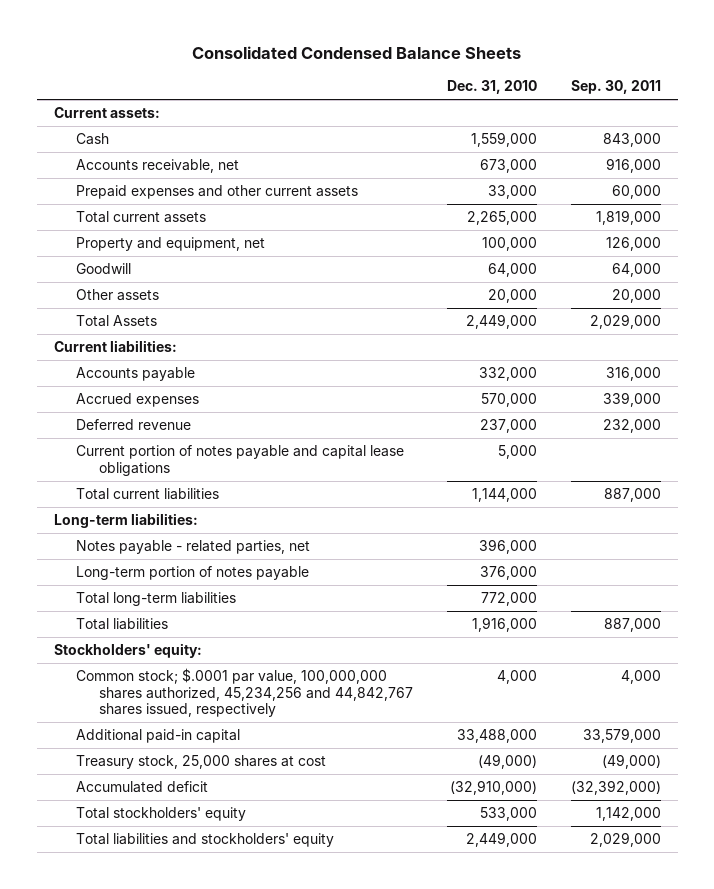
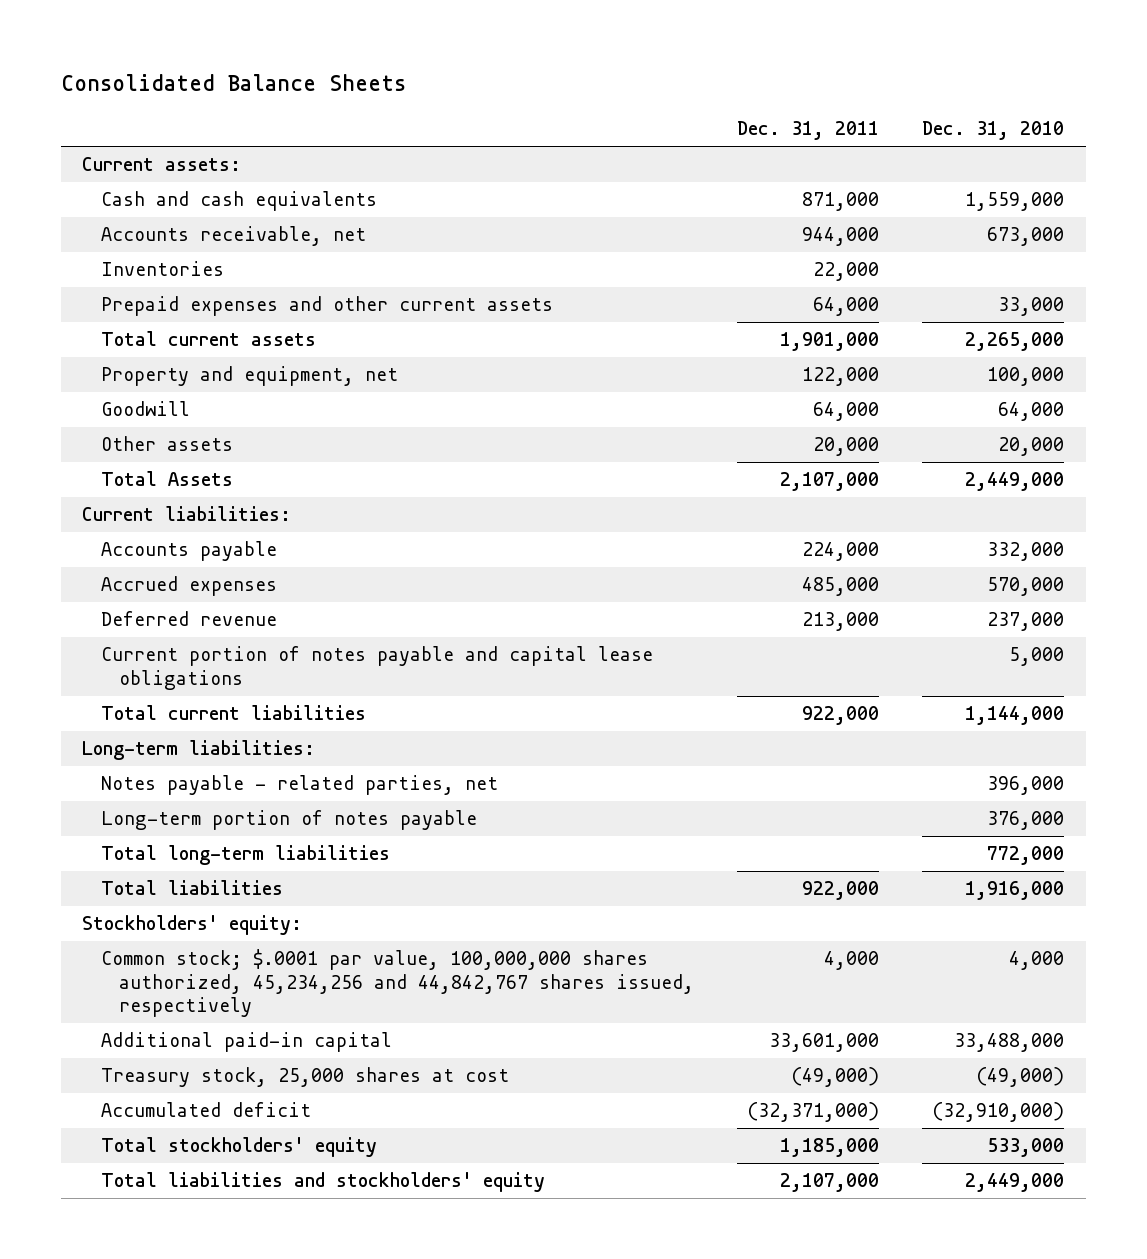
[192,45,522,59] Consolidated Condensed Balance Sheets -> [60,74,406,92] Consolidated Balance Sheets
[570,80,661,95] Sep. 30, 2011 -> none
none -> [737,121,880,141] Dec. 31, 2011
[76,133,110,146] Cash -> [100,191,377,212] Cash and cash equivalents
none -> [100,261,224,277] Inventories

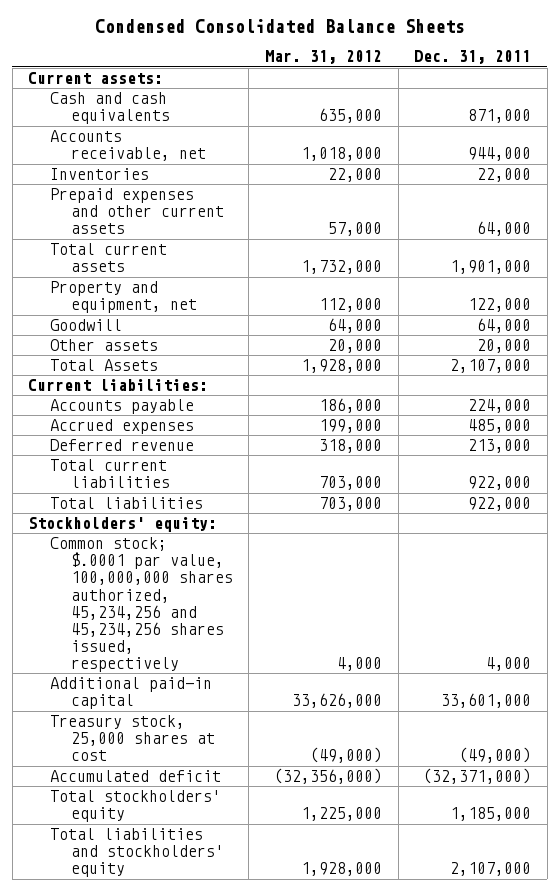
[60,74,406,92] Consolidated Balance Sheets -> [94,18,465,33] Condensed Consolidated Balance Sheets
[922,121,1065,141] Dec. 31, 2010 -> none
none -> [264,50,382,65] Mar. 31, 2012
[100,646,653,690] Current portion of notes payable and capital lease obligations -> none
[82,740,316,761] Long-term liabilities: -> none
[100,775,498,796] Notes payable - related parties, net -> none
[100,810,477,831] Long-term portion of notes payable -> none
[100,845,390,866] Total long-term liabilities -> none
[100,949,695,1018] Common stock; $.0001 par value, 100,000,000 shares authorized, 45,234,256 and 44,842,767 shares issued, respectively -> [49,537,233,672] Common stock; $.0001 par value, 100,000,000 shares authorized, 45,234,256 and 45,234,256 shares issued, respectively

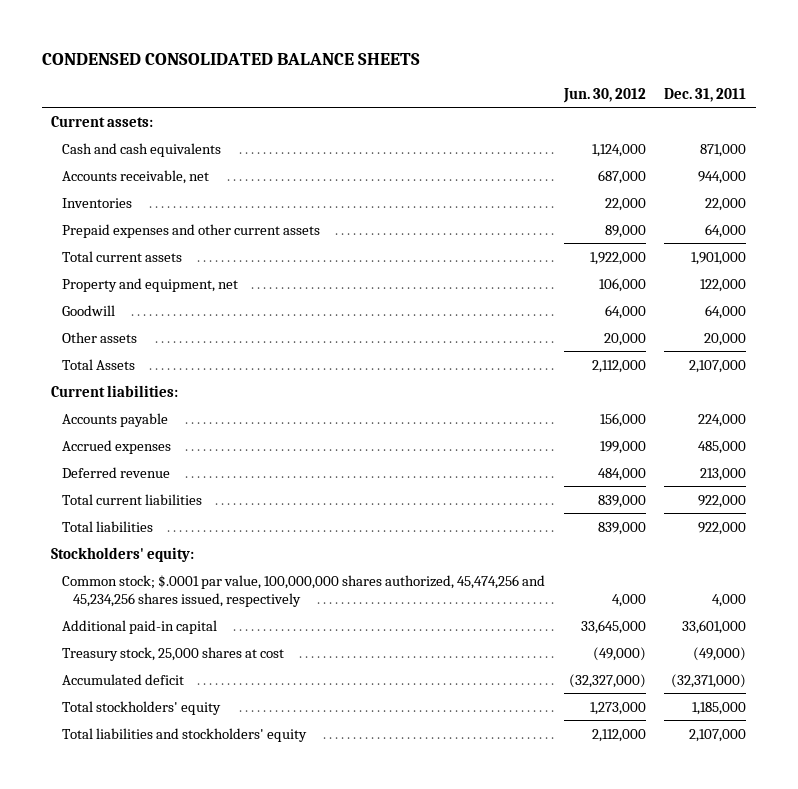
[94,18,465,33] Condensed Consolidated Balance Sheets -> [41,53,420,66] CONDENSED CONSOLIDATED BALANCE SHEETS
[264,50,382,65] Mar. 31, 2012 -> none
none -> [562,87,646,103] Jun. 30, 2012
[49,537,233,672] Common stock; $.0001 par value, 100,000,000 shares authorized, 45,234,256 and 45,234,256 shares issued, respectively -> [61,574,545,607] Common stock; $.0001 par value, 100,000,000 shares authorized, 45,474,256 and 45,234,256 shares issued, respectively

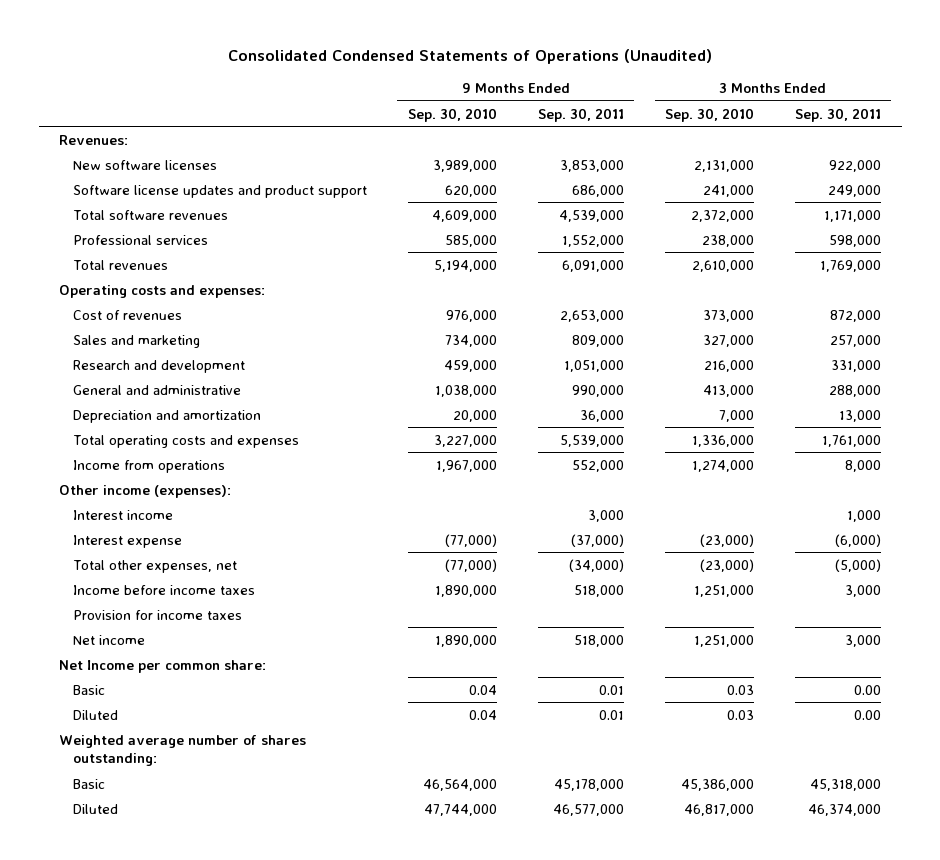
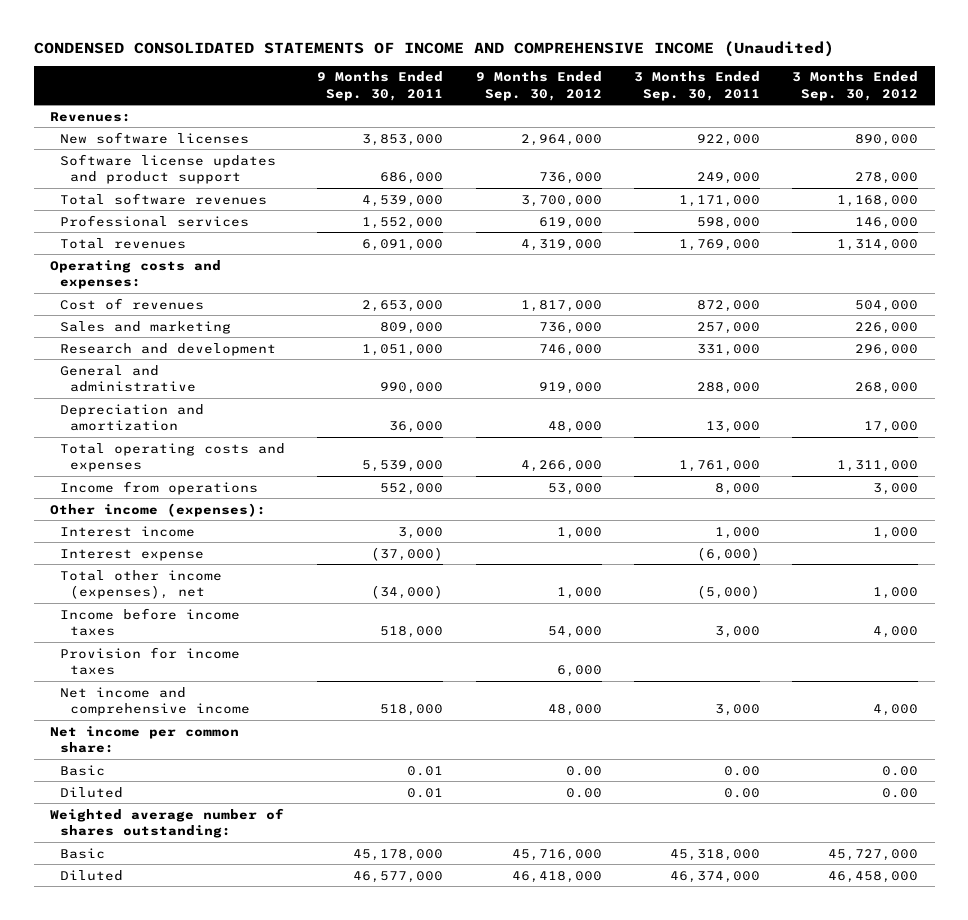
[228,49,713,65] Consolidated Condensed Statements of Operations (Unaudited) -> [33,41,834,58] CONDENSED CONSOLIDATED STATEMENTS OF INCOME AND COMPREHENSIVE INCOME (Unaudited)
[407,107,497,122] Sep. 30, 2010 -> none
[664,107,754,122] Sep. 30, 2010 -> none
none -> [475,71,602,101] 9 Months Ended Sep. 30, 2012
none -> [792,71,919,101] 3 Months Ended Sep. 30, 2012
[72,559,237,573] Total other expenses, net -> [60,569,223,599] Total other income (expenses), net
[72,634,145,645] Net income -> [60,686,251,716] Net income and comprehensive income
[59,659,267,673] Net Income per common share: -> [49,725,239,753] Net income per common share:

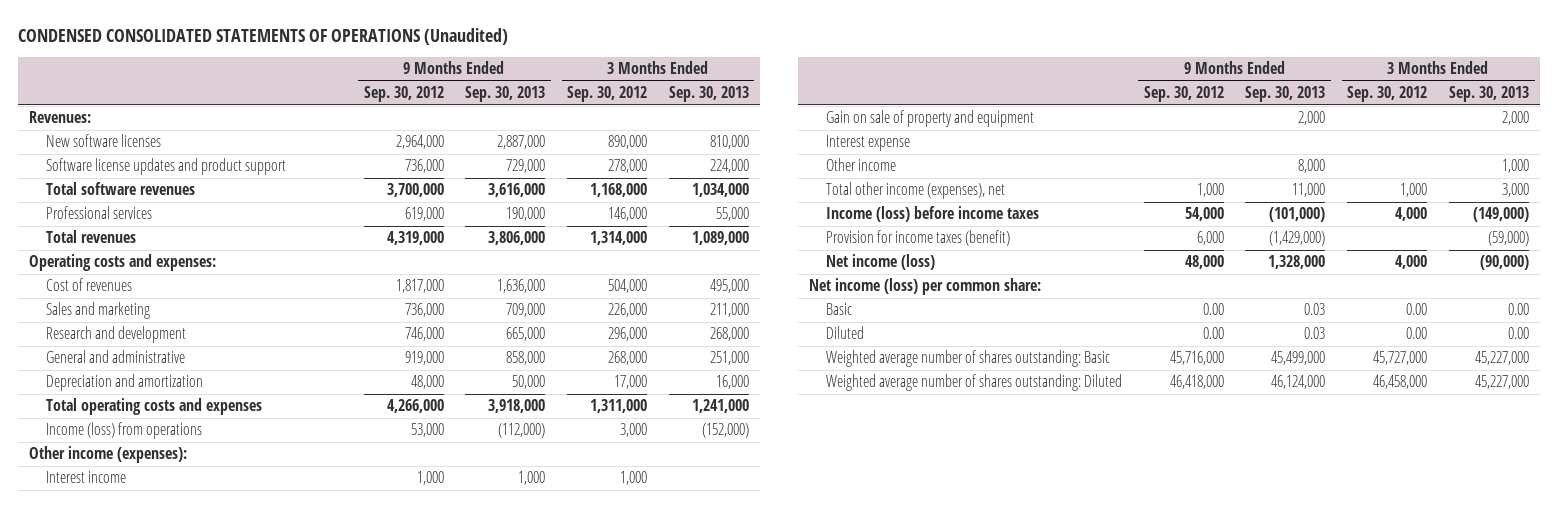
[33,41,834,58] CONDENSED CONSOLIDATED STATEMENTS OF INCOME AND COMPREHENSIVE INCOME (Unaudited) -> [17,27,508,45] CONDENSED CONSOLIDATED STATEMENTS OF OPERATIONS (Unaudited)
[317,71,444,101] 9 Months Ended Sep. 30, 2011 -> none
[634,71,761,101] 3 Months Ended Sep. 30, 2011 -> none
none -> [465,86,546,103] Sep. 30, 2013
none -> [668,86,749,103] Sep. 30, 2013
[60,480,259,495] Income from operations -> [45,422,202,440] Income (loss) from operations
none -> [825,110,1034,128] Gain on sale of property and equipment
none -> [825,158,896,172] Other income
[60,607,241,636] Income before income taxes -> [825,206,1039,223] Income (loss) before income taxes
[60,646,241,675] Provision for income taxes -> [825,230,1010,247] Provision for income taxes (benefit)
[60,686,251,716] Net income and comprehensive income -> [825,254,935,271] Net income (loss)
[49,725,239,753] Net income per common share: -> [808,278,1041,296] Net income (loss) per common share:
[49,807,284,838] Weighted average number of shares outstanding: -> none
[60,847,106,859] Basic -> [825,350,1110,368] Weighted average number of shares outstanding: Basic
[60,869,124,881] Diluted -> [825,374,1122,392] Weighted average number of shares outstanding: Diluted

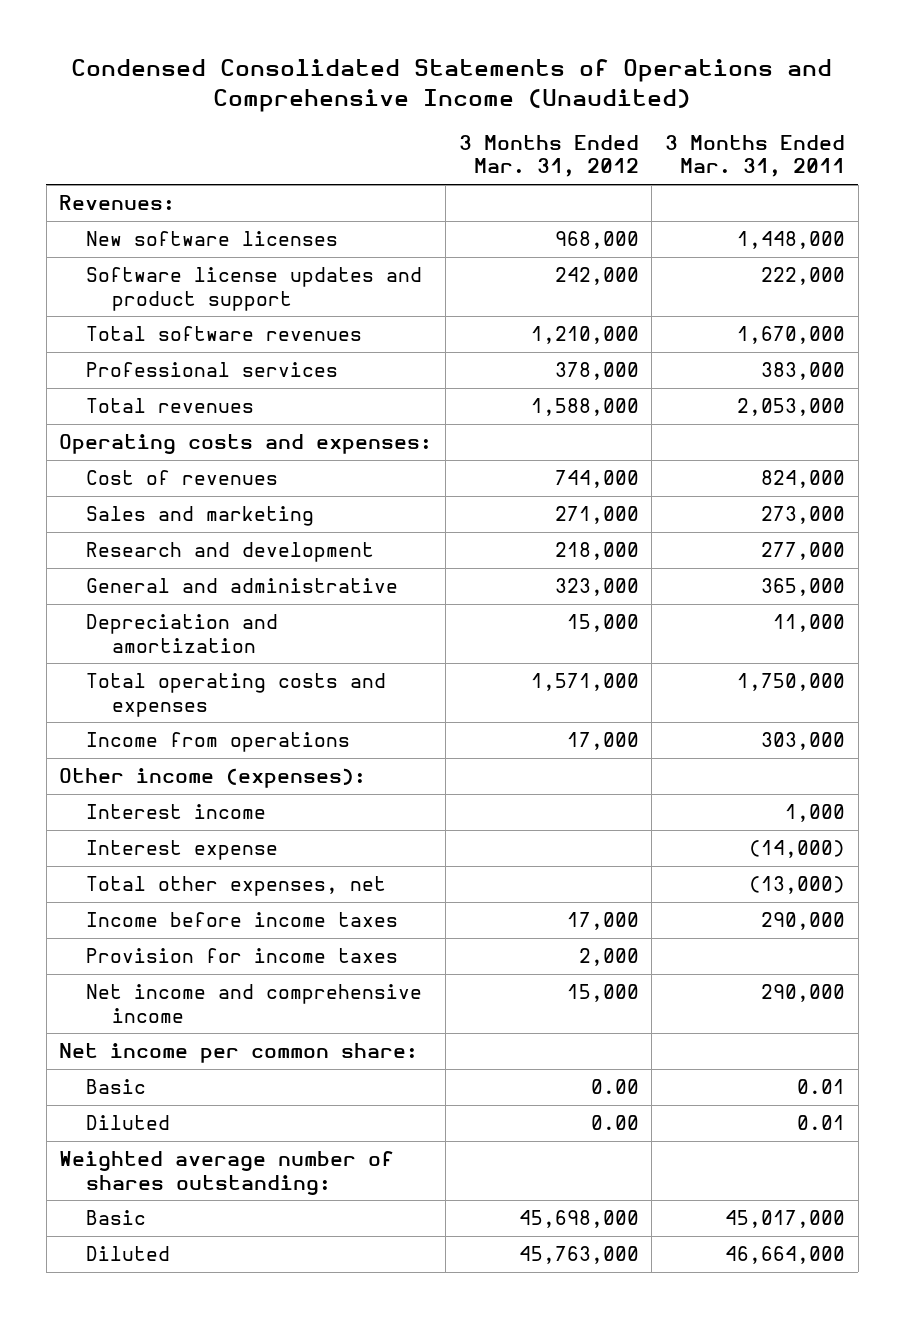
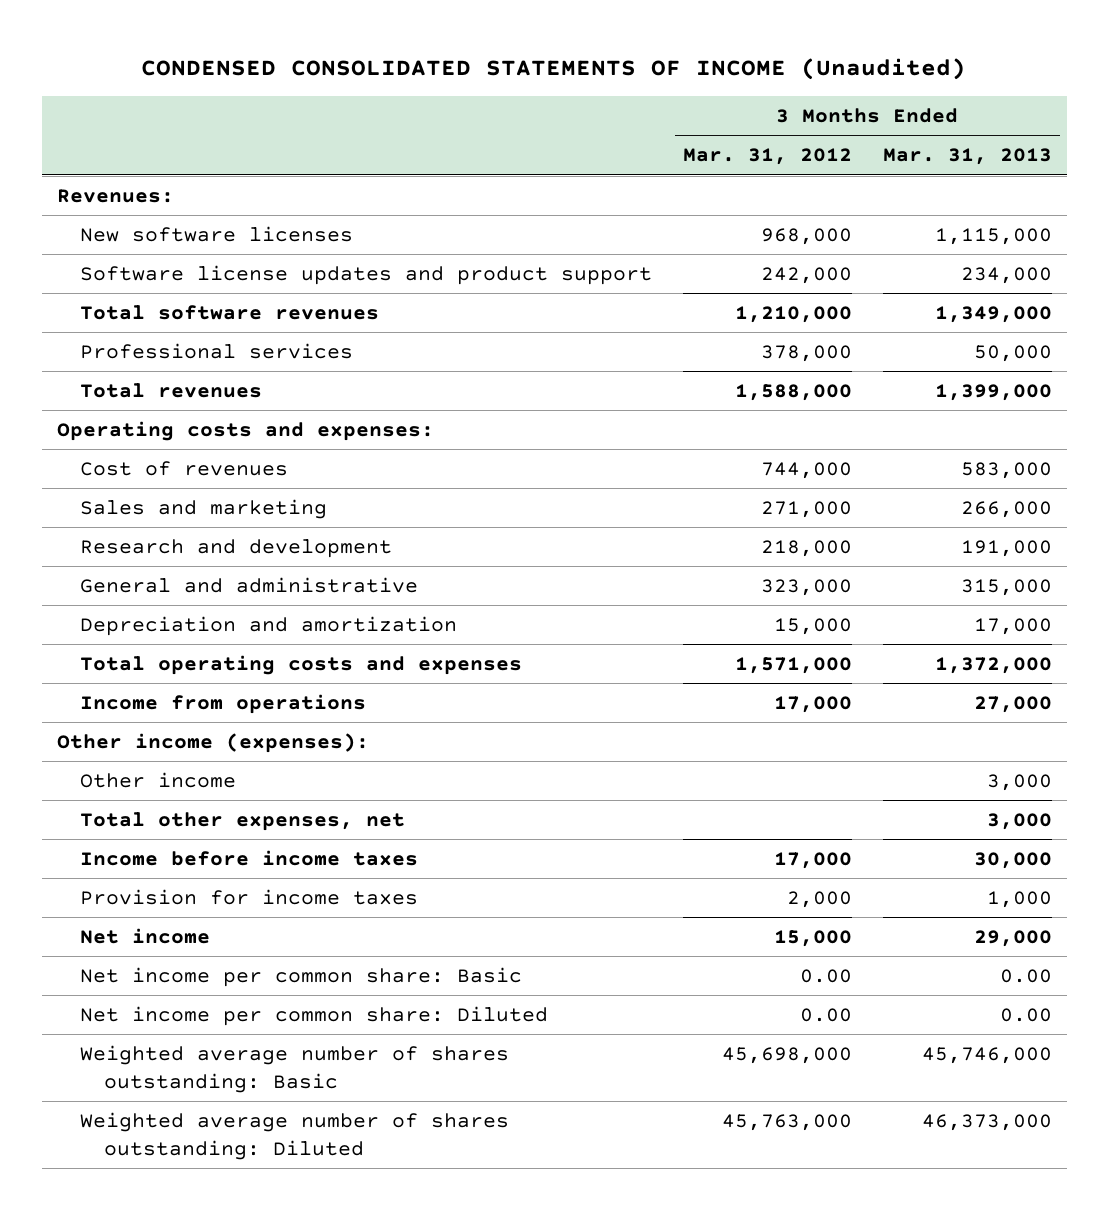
[71,58,833,112] Condensed Consolidated Statements of Operations and Comprehensive Income (Unaudited) -> [141,57,967,80] CONDENSED CONSOLIDATED STATEMENTS OF INCOME (Unaudited)
[664,134,845,178] 3 Months Ended Mar. 31, 2011 -> none
none -> [882,148,1052,166] Mar. 31, 2013
[85,804,266,820] Interest income -> none
[85,840,278,861] Interest expense -> none
none -> [80,771,237,788] Other income
[59,1043,419,1064] Net income per common share: -> none
[59,1151,395,1195] Weighted average number of shares outstanding: -> none
[85,984,422,1023] Net income and comprehensive income -> [80,927,211,944] Net income
[85,1079,146,1095] Basic -> [80,966,523,987] Net income per common share: Basic
[85,1115,170,1131] Diluted -> [80,1005,549,1026] Net income per common share: Diluted
[85,1210,146,1226] Basic -> [80,1044,510,1093] Weighted average number of shares outstanding: Basic
[85,1246,170,1262] Diluted -> [80,1111,510,1160] Weighted average number of shares outstanding: Diluted

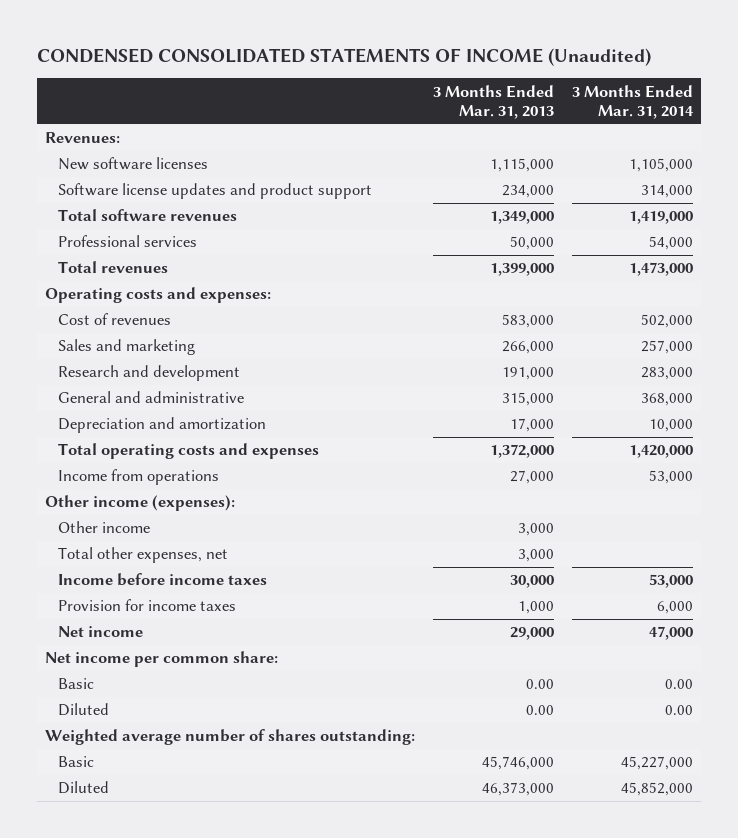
[683,148,853,166] Mar. 31, 2012 -> none
none -> [571,84,694,119] 3 Months Ended Mar. 31, 2014
none -> [45,651,279,668] Net income per common share:
[80,966,523,987] Net income per common share: Basic -> [58,678,95,690] Basic
[80,1005,549,1026] Net income per common share: Diluted -> [58,703,110,717] Diluted
none -> [45,729,416,746] Weighted average number of shares outstanding:
[80,1044,510,1093] Weighted average number of shares outstanding: Basic -> [58,756,95,768] Basic
[80,1111,510,1160] Weighted average number of shares outstanding: Diluted -> [58,781,110,795] Diluted

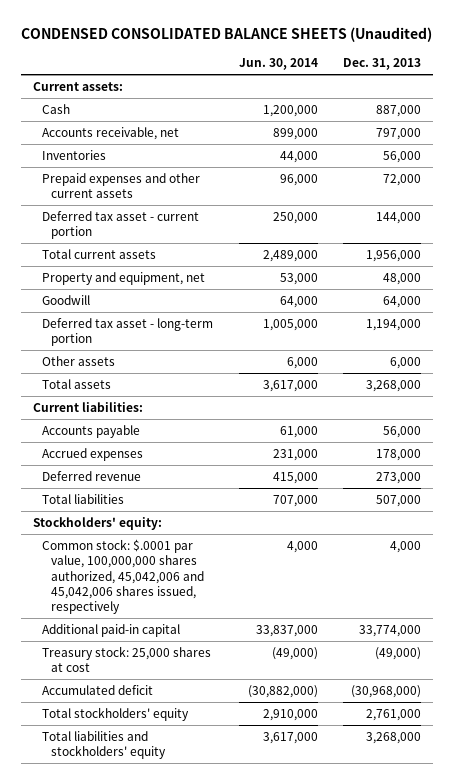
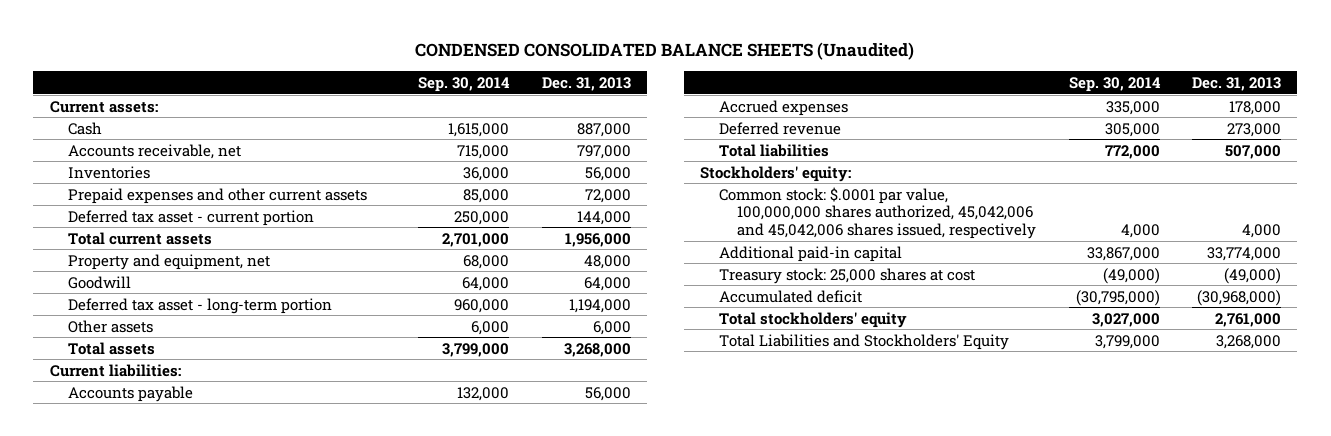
[238,58,318,71] Jun. 30, 2014 -> none
none -> [418,76,511,92] Sep. 30, 2014
[42,730,167,760] Total liabilities and stockholders' equity -> [718,333,1009,350] Total Liabilities and Stockholders' Equity

